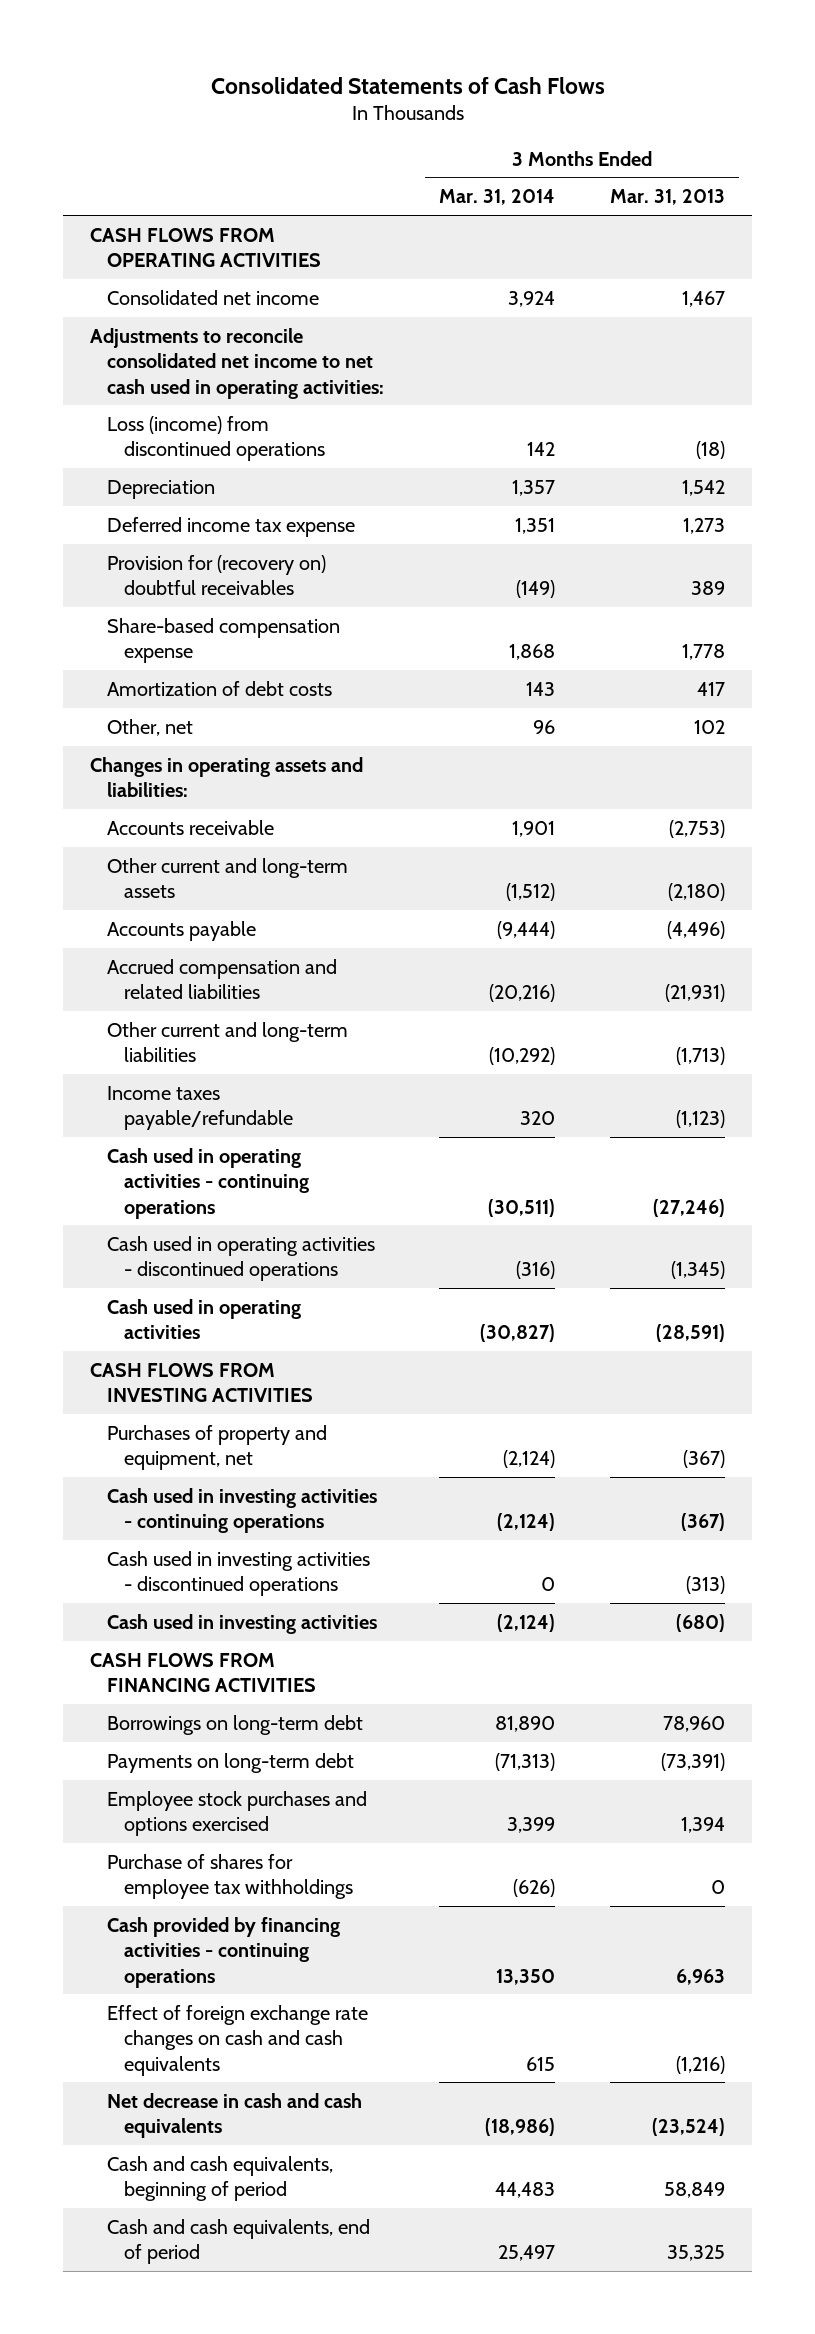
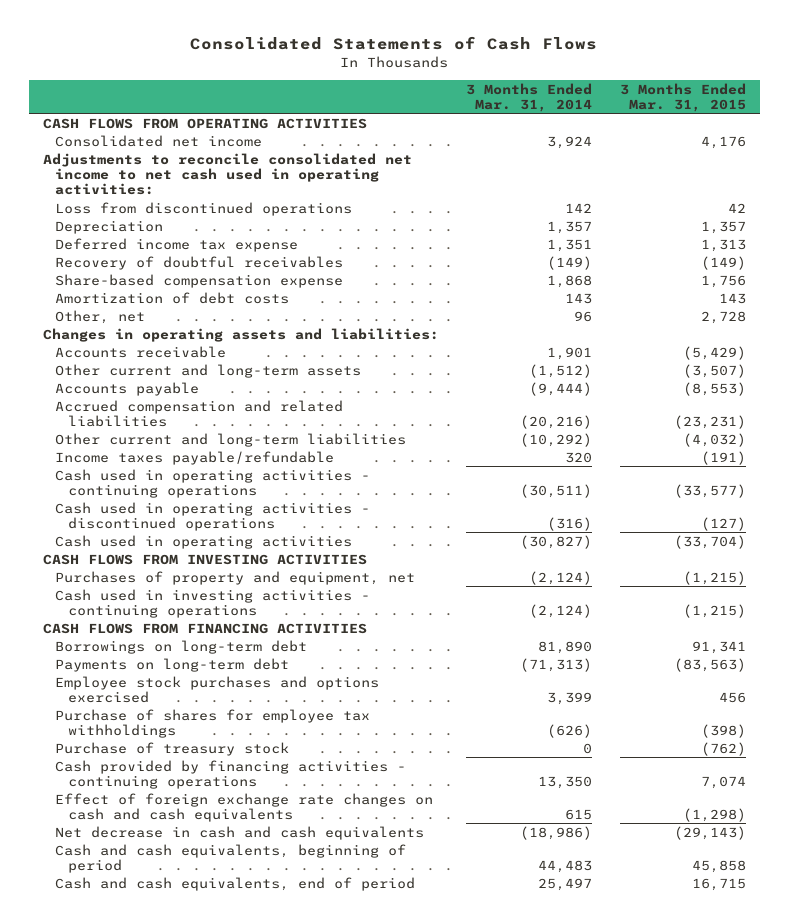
[609,189,725,206] Mar. 31, 2013 -> none
none -> [619,82,746,112] 3 Months Ended Mar. 31, 2015
[107,415,326,462] Loss (income) from discontinued operations -> [55,201,353,216] Loss from discontinued operations
[107,554,327,596] Provision for (recovery on) doubtful receivables -> [55,255,344,270] Recovery of doubtful receivables
[107,1550,371,1597] Cash used in investing activities - discontinued operations -> none
[107,1613,378,1634] Cash used in investing activities -> none
none -> [55,741,290,756] Purchase of treasury stock

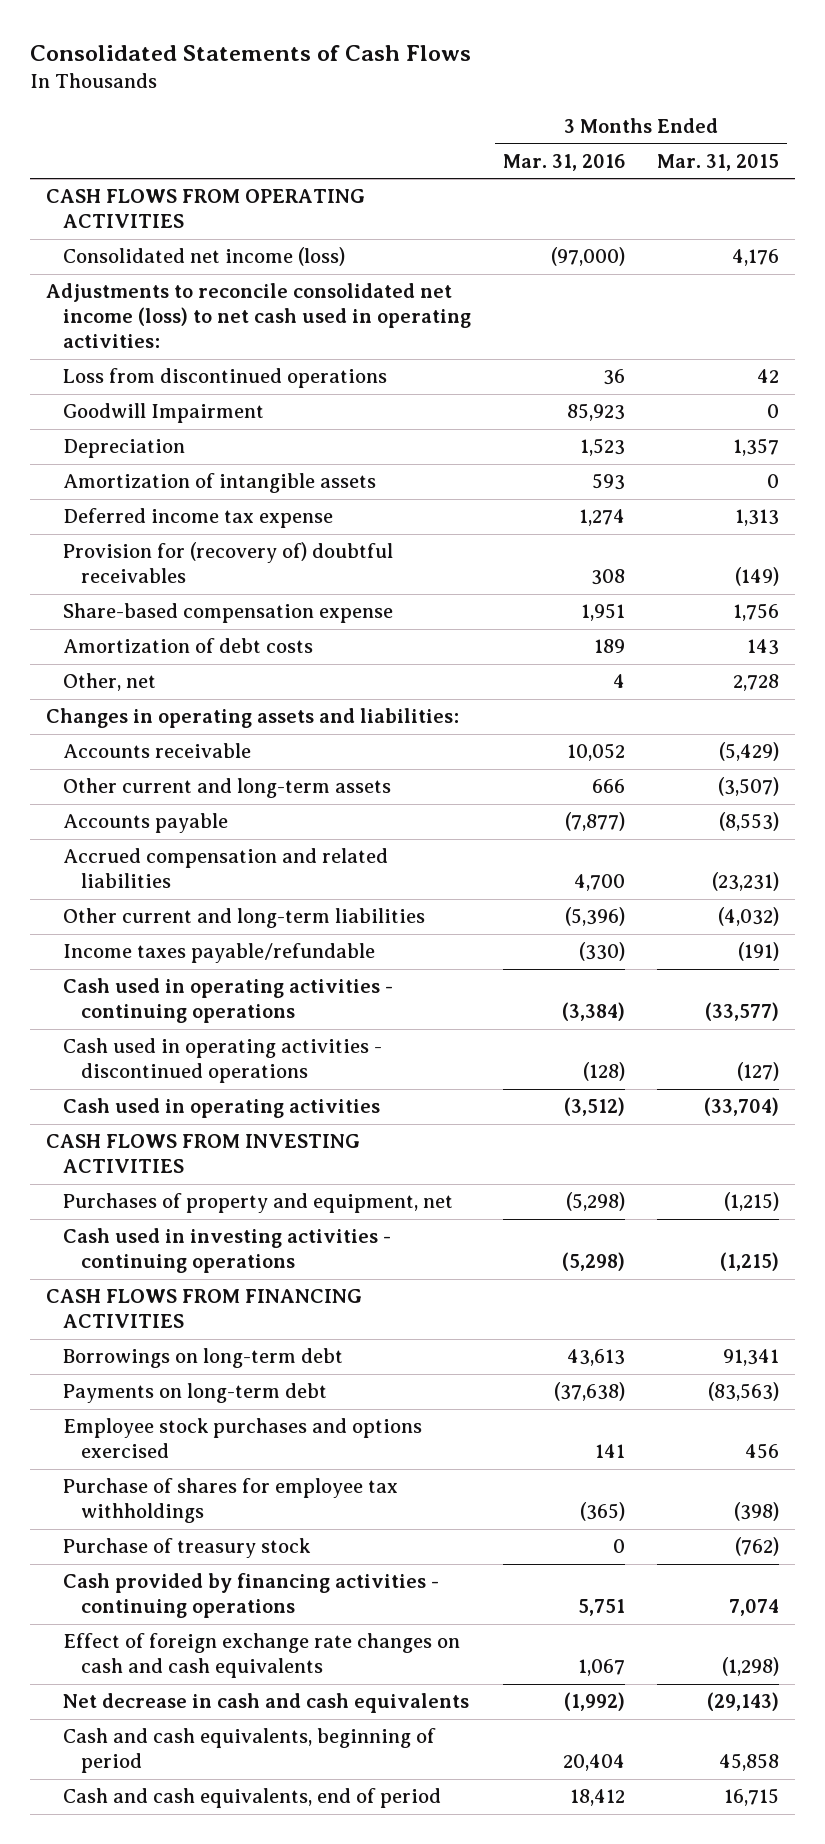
[466,82,593,112] 3 Months Ended Mar. 31, 2014 -> none
none -> [503,153,626,171] Mar. 31, 2016
[55,134,263,147] Consolidated net income -> [63,247,346,267] Consolidated net income (loss)
[42,152,412,195] Adjustments to reconcile consolidated net income to net cash used in operating activities: -> [45,283,472,349] Adjustments to reconcile consolidated net income (loss) to net cash used in operating activities:
none -> [63,403,265,424] Goodwill Impairment
none -> [63,473,377,494] Amortization of intangible assets
[55,255,344,270] Recovery of doubtful receivables -> [63,542,394,584] Provision for (recovery of) doubtful receivables

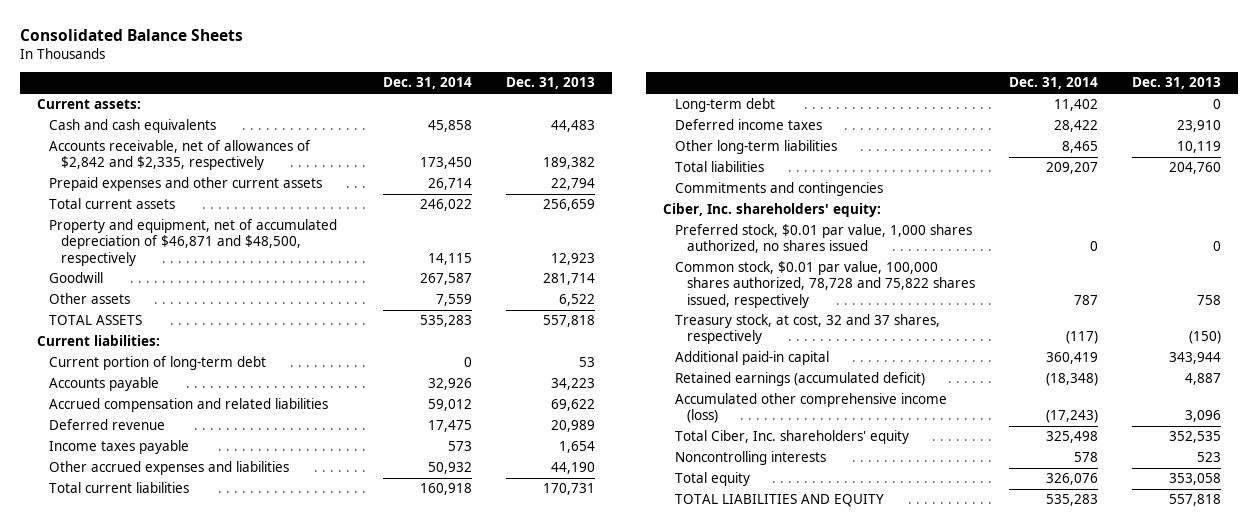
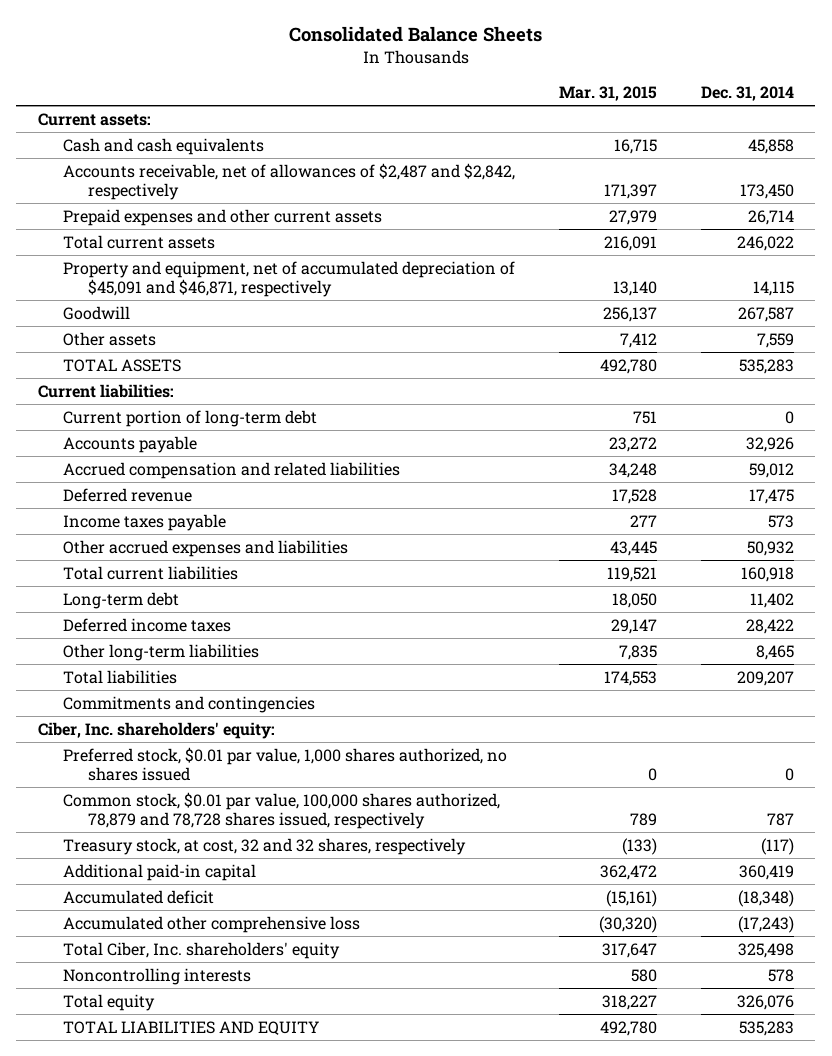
[506,77,596,90] Dec. 31, 2013 -> none
none -> [558,86,657,102] Mar. 31, 2015
[49,140,312,171] Accounts receivable, net of allowances of $2,842 and $2,335, respectively -> [62,162,515,200] Accounts receivable, net of allowances of $2,487 and $2,842, respectively
[49,219,338,266] Property and equipment, net of accumulated depreciation of $46,871 and $48,500, respectively -> [62,260,515,297] Property and equipment, net of accumulated depreciation of $45,091 and $46,871, respectively
[674,261,975,308] Common stock, $0.01 par value, 100,000 shares authorized, 78,728 and 75,822 shares issued, respectively -> [62,791,500,829] Common stock, $0.01 par value, 100,000 shares authorized, 78,879 and 78,728 shares issued, respectively
[674,314,940,345] Treasury stock, at cost, 32 and 37 shares, respectively -> [62,837,466,855] Treasury stock, at cost, 32 and 32 shares, respectively
[674,372,925,387] Retained earnings (accumulated deficit) -> [62,889,214,904] Accumulated deficit
[674,393,947,424] Accumulated other comprehensive income (loss) -> [62,915,360,933] Accumulated other comprehensive loss

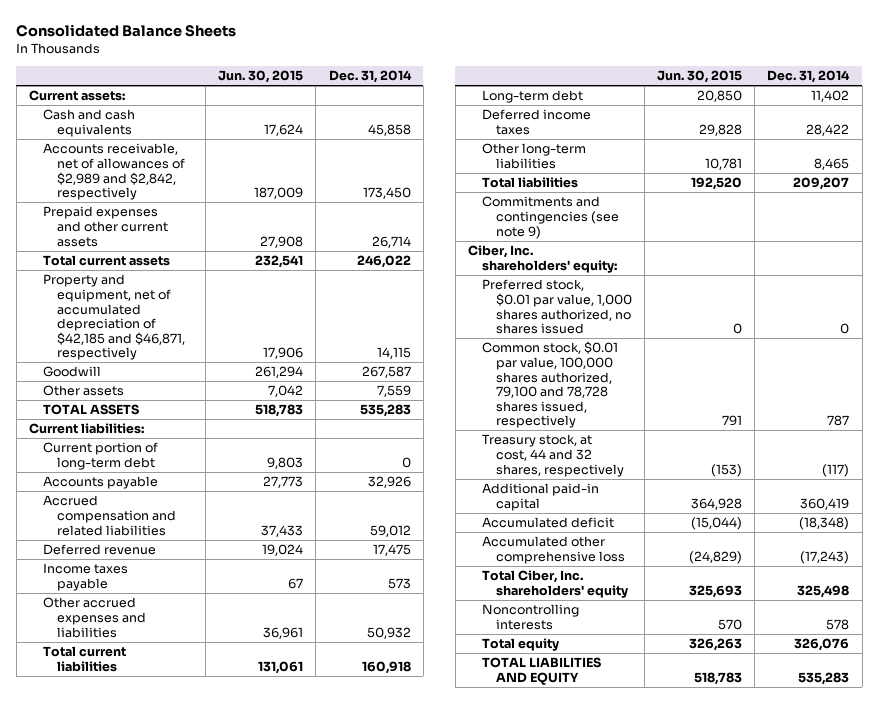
[558,86,657,102] Mar. 31, 2015 -> none
none -> [218,70,304,84] Jun. 30, 2015
[62,162,515,200] Accounts receivable, net of allowances of $2,487 and $2,842, respectively -> [42,143,185,201] Accounts receivable, net of allowances of $2,989 and $2,842, respectively
[62,260,515,297] Property and equipment, net of accumulated depreciation of $45,091 and $46,871, respectively -> [42,274,185,361] Property and equipment, net of accumulated depreciation of $42,185 and $46,871, respectively
[62,695,315,713] Commitments and contingencies -> [481,196,619,239] Commitments and contingencies (see note 9)
[62,791,500,829] Common stock, $0.01 par value, 100,000 shares authorized, 78,879 and 78,728 shares issued, respectively -> [481,341,618,429] Common stock, $0.01 par value, 100,000 shares authorized, 79,100 and 78,728 shares issued, respectively
[62,837,466,855] Treasury stock, at cost, 32 and 32 shares, respectively -> [481,434,624,477] Treasury stock, at cost, 44 and 32 shares, respectively

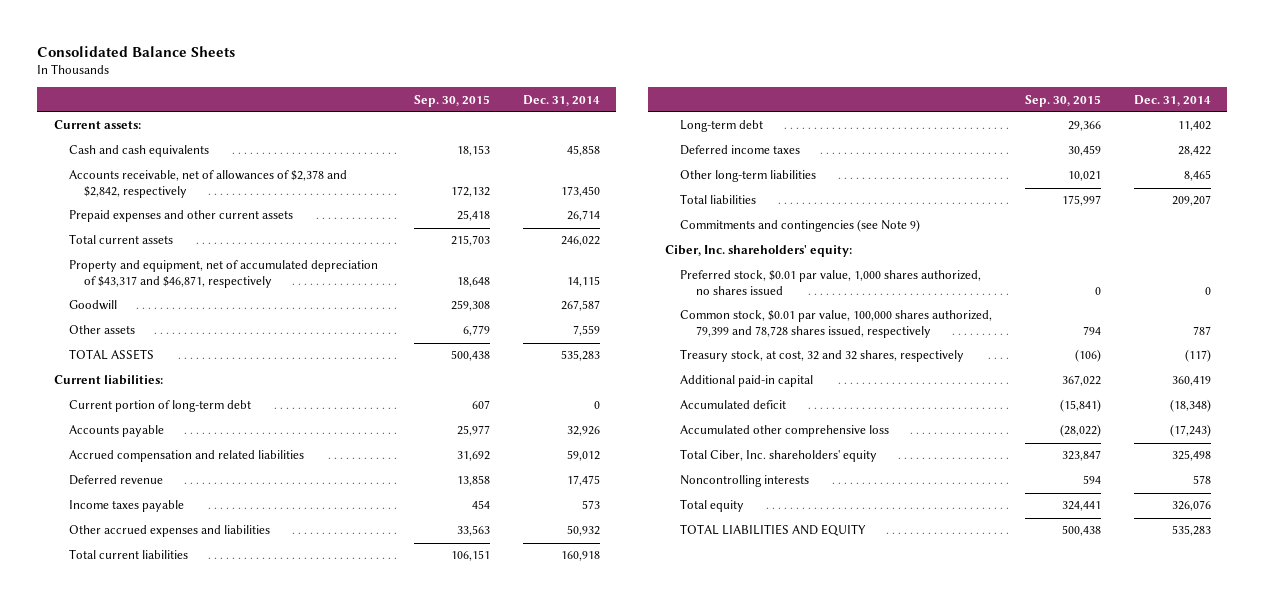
[218,70,304,84] Jun. 30, 2015 -> none
none -> [413,94,490,107] Sep. 30, 2015
[42,143,185,201] Accounts receivable, net of allowances of $2,989 and $2,842, respectively -> [68,170,347,199] Accounts receivable, net of allowances of $2,378 and $2,842, respectively
[42,274,185,361] Property and equipment, net of accumulated depreciation of $42,185 and $46,871, respectively -> [68,260,378,289] Property and equipment, net of accumulated depreciation of $43,317 and $46,871, respectively
[481,196,619,239] Commitments and contingencies (see note 9) -> [680,219,921,233] Commitments and contingencies (see Note 9)
[481,341,618,429] Common stock, $0.01 par value, 100,000 shares authorized, 79,100 and 78,728 shares issued, respectively -> [680,310,993,339] Common stock, $0.01 par value, 100,000 shares authorized, 79,399 and 78,728 shares issued, respectively
[481,434,624,477] Treasury stock, at cost, 44 and 32 shares, respectively -> [680,349,965,363] Treasury stock, at cost, 32 and 32 shares, respectively

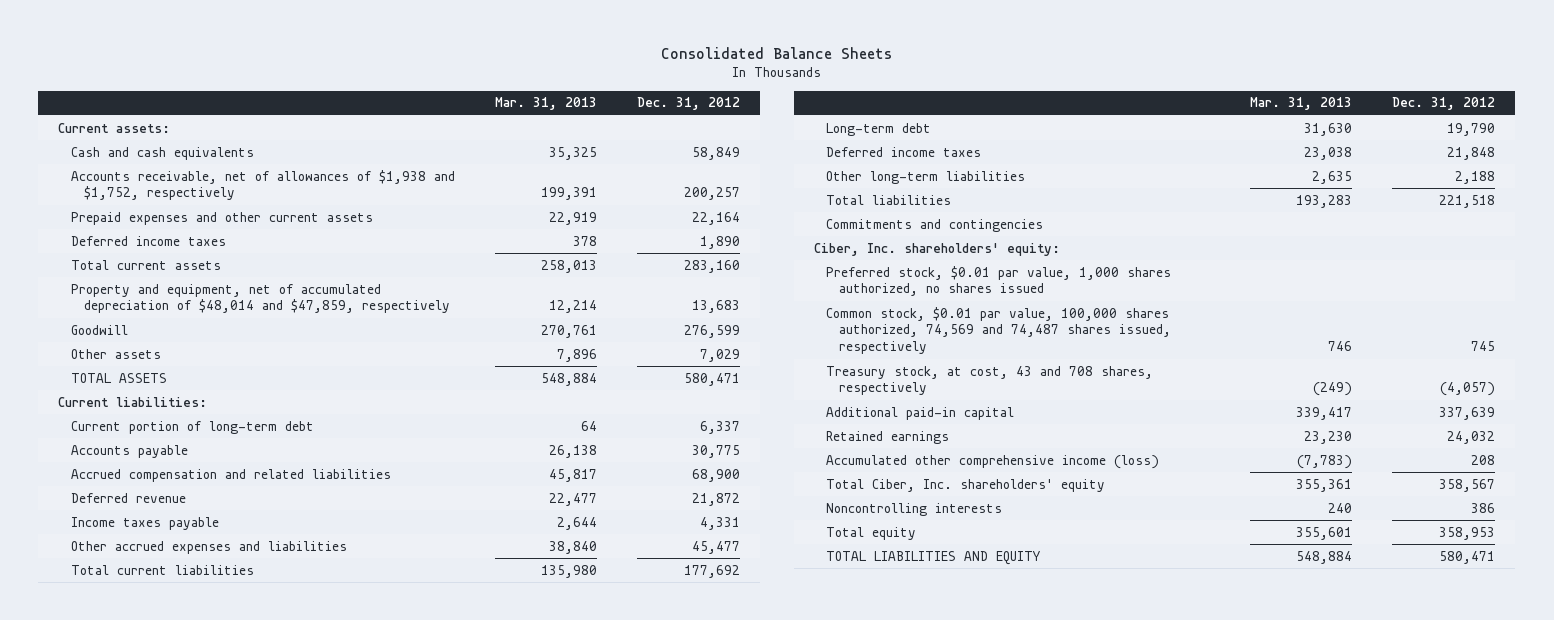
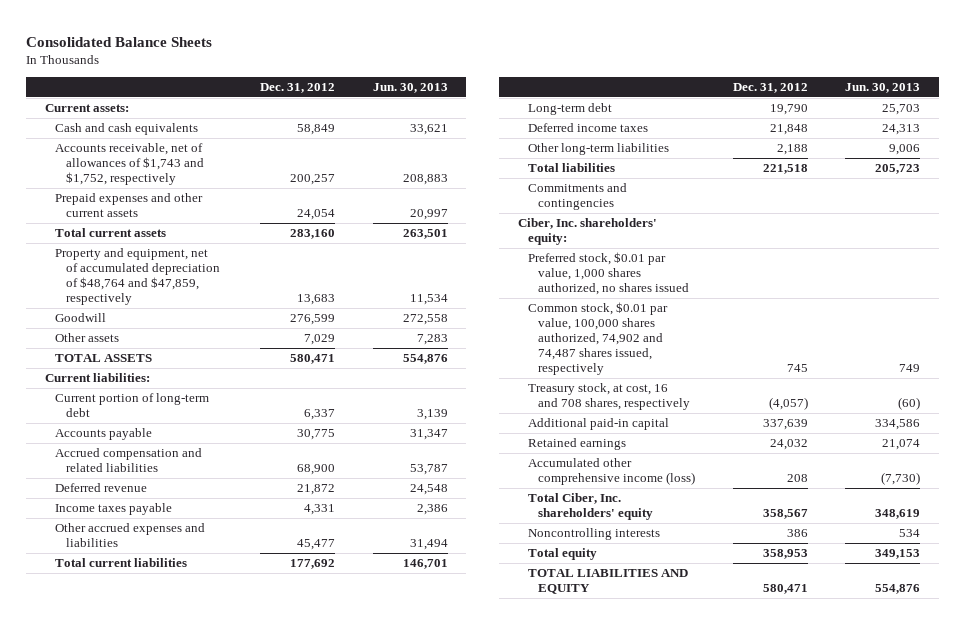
[495,97,598,111] Mar. 31, 2013 -> none
none -> [372,83,448,94] Jun. 30, 2013
[71,235,227,246] Deferred income taxes -> none
[71,169,456,201] Accounts receivable, net of allowances of $1,938 and $1,752, respectively -> [55,143,204,185] Accounts receivable, net of allowances of $1,743 and $1,752, respectively
[692,211,741,225] 22,164 -> [297,209,336,221] 24,054
[71,283,450,314] Property and equipment, net of accumulated depreciation of $48,014 and $47,859, respectively -> [55,248,220,305] Property and equipment, net of accumulated depreciation of $48,764 and $47,859, respectively
[826,306,1172,355] Common stock, $0.01 par value, 100,000 shares authorized, 74,569 and 74,487 shares issued, respectively -> [527,302,668,375] Common stock, $0.01 par value, 100,000 shares authorized, 74,902 and 74,487 shares issued, respectively
[826,365,1154,396] Treasury stock, at cost, 43 and 708 shares, respectively -> [527,383,691,411] Treasury stock, at cost, 16 and 708 shares, respectively

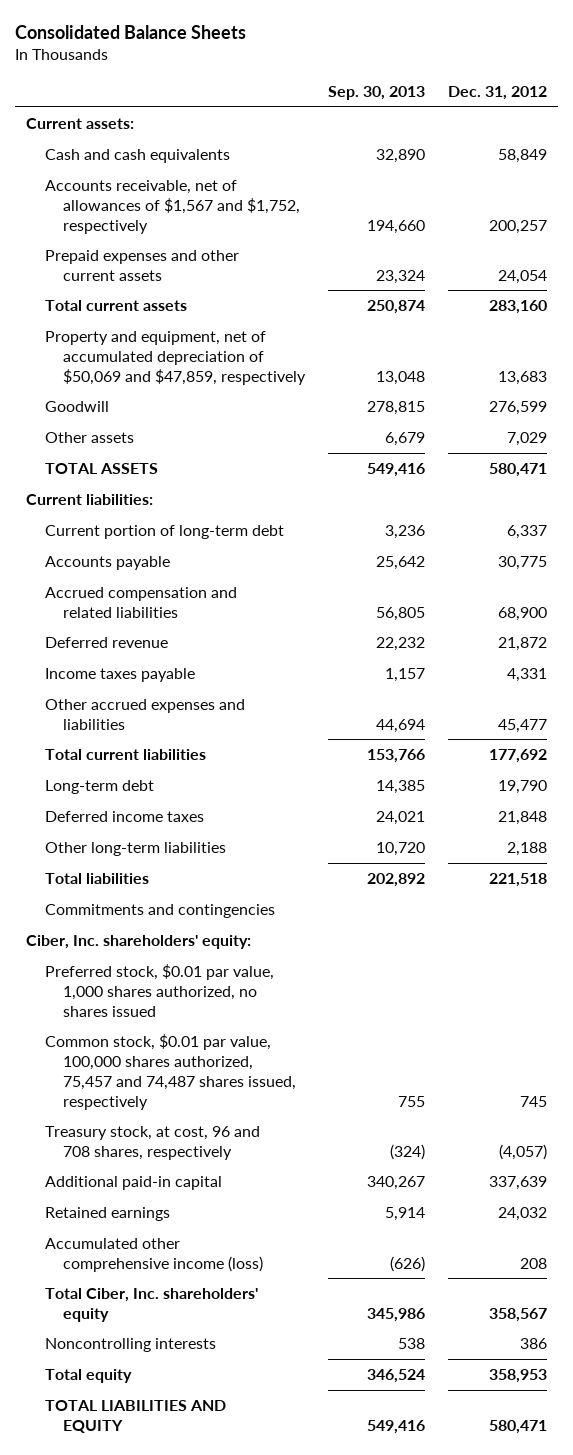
[372,83,448,94] Jun. 30, 2013 -> none
none -> [327,86,425,101] Sep. 30, 2013
[55,143,204,185] Accounts receivable, net of allowances of $1,743 and $1,752, respectively -> [44,179,300,234] Accounts receivable, net of allowances of $1,567 and $1,752, respectively
[55,248,220,305] Property and equipment, net of accumulated depreciation of $48,764 and $47,859, respectively -> [44,330,306,385] Property and equipment, net of accumulated depreciation of $50,069 and $47,859, respectively
[527,302,668,375] Common stock, $0.01 par value, 100,000 shares authorized, 74,902 and 74,487 shares issued, respectively -> [44,1033,296,1110] Common stock, $0.01 par value, 100,000 shares authorized, 75,457 and 74,487 shares issued, respectively
[527,383,691,411] Treasury stock, at cost, 16 and 708 shares, respectively -> [44,1125,260,1160] Treasury stock, at cost, 96 and 708 shares, respectively

